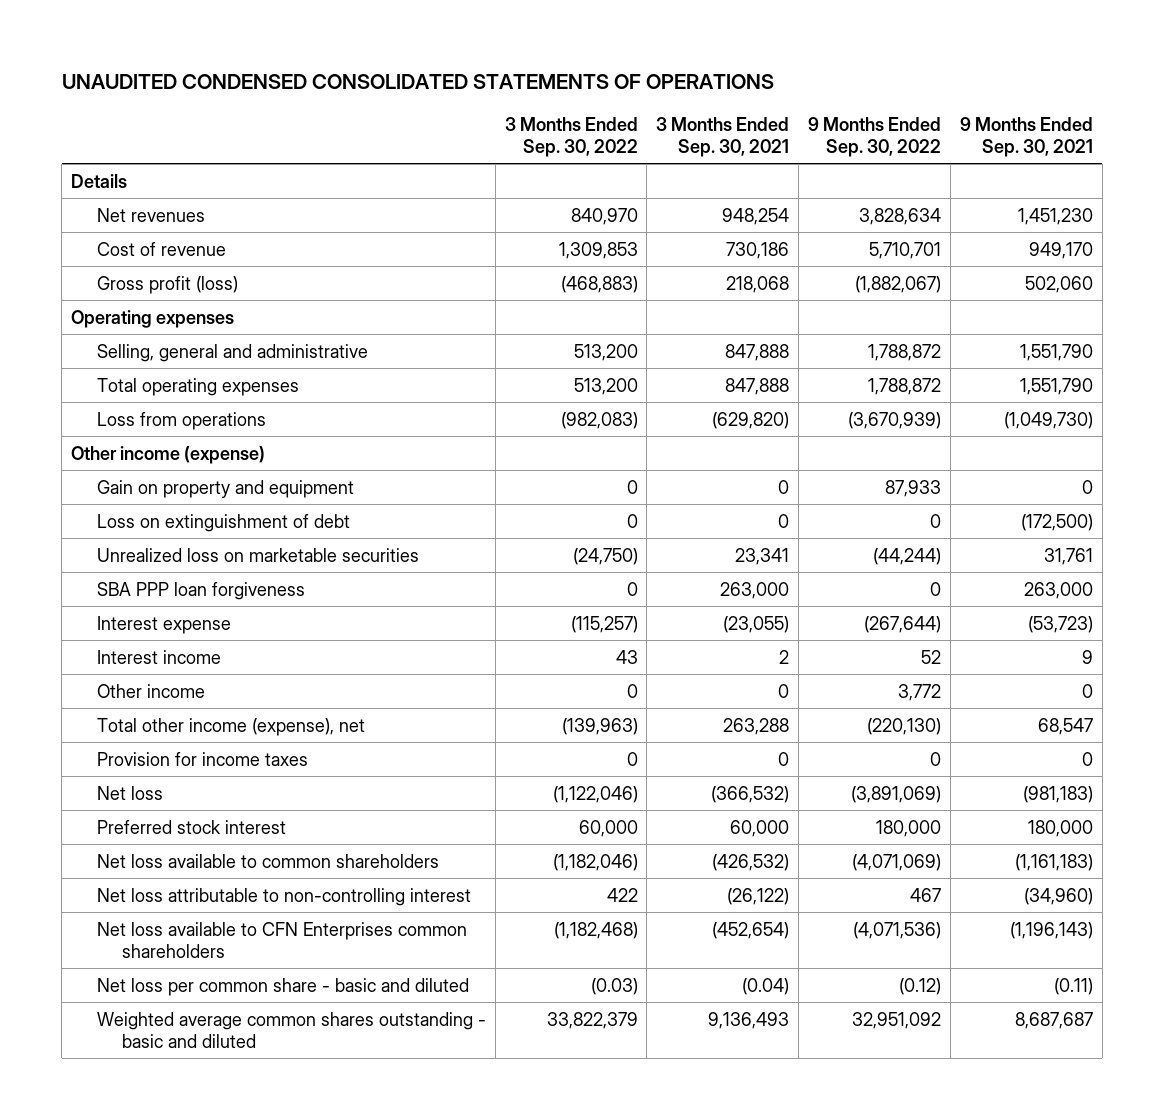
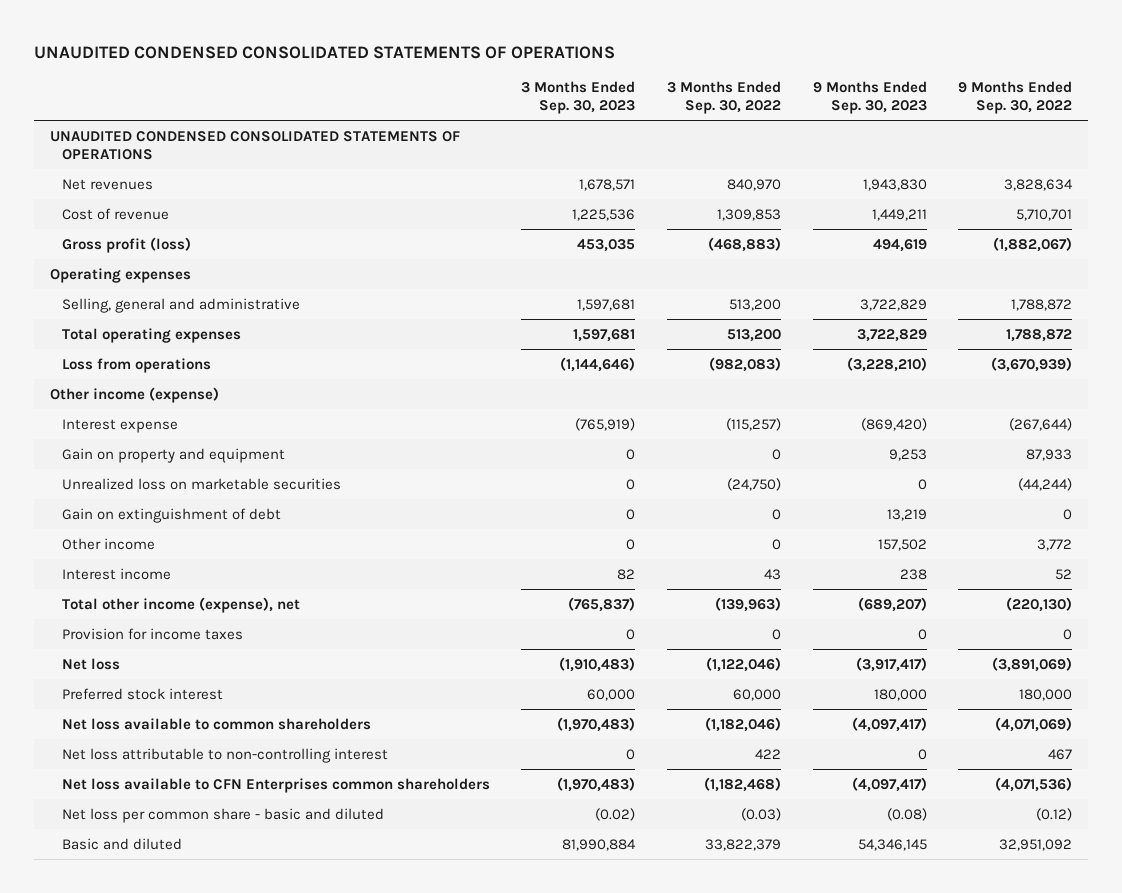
[656,116,790,157] 3 Months Ended Sep. 30, 2021 -> none
[959,116,1093,157] 9 Months Ended Sep. 30, 2021 -> none
none -> [521,81,636,115] 3 Months Ended Sep. 30, 2023
none -> [812,81,927,115] 9 Months Ended Sep. 30, 2023
[71,173,128,188] Details -> none
none -> [50,130,461,160] UNAUDITED CONDENSED CONSOLIDATED STATEMENTS OF OPERATIONS
[96,615,231,634] Interest expense -> [61,418,178,433] Interest expense
[96,513,350,532] Loss on extinguishment of debt -> none
[96,581,305,600] SBA PPP loan forgiveness -> none
none -> [61,507,281,523] Gain on extinguishment of debt
[96,649,221,664] Interest income -> [61,567,171,580] Interest income
[96,1011,486,1048] Weighted average common shares outstanding - basic and diluted -> [61,837,182,850] Basic and diluted

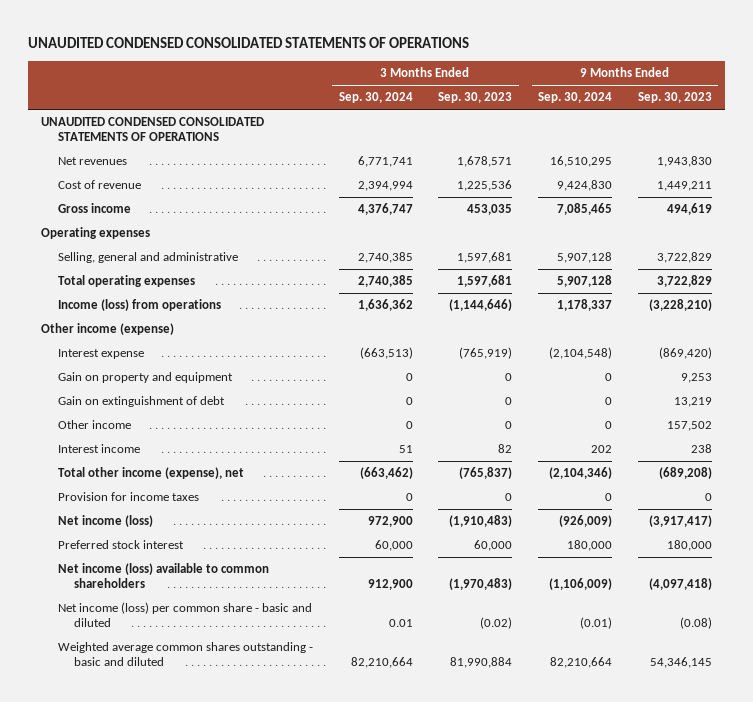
[667,81,782,115] 3 Months Ended Sep. 30, 2022 -> none
[958,81,1073,115] 9 Months Ended Sep. 30, 2022 -> none
none -> [338,92,413,104] Sep. 30, 2024
none -> [538,92,613,104] Sep. 30, 2024
[61,236,191,253] Gross profit (loss) -> [57,203,131,214] Gross income
[61,357,211,373] Loss from operations -> [57,299,221,312] Income (loss) from operations
[61,477,341,490] Unrealized loss on marketable securities -> none
[857,596,927,612] (689,207) -> [658,467,712,480] (689,208)
[61,657,120,670] Net loss -> [57,515,153,528] Net income (loss)
[61,747,388,763] Net loss attributable to non-controlling interest -> none
[61,777,490,793] Net loss available to CFN Enterprises common shareholders -> none
[61,717,371,730] Net loss available to common shareholders -> [57,563,269,589] Net income (loss) available to common shareholders
[851,716,927,732] (4,097,417) -> [648,578,712,591] (4,097,418)
[61,807,384,823] Net loss per common share - basic and diluted -> [57,602,312,628] Net income (loss) per common share - basic and diluted
[61,837,182,850] Basic and diluted -> [57,642,313,667] Weighted average common shares outstanding - basic and diluted

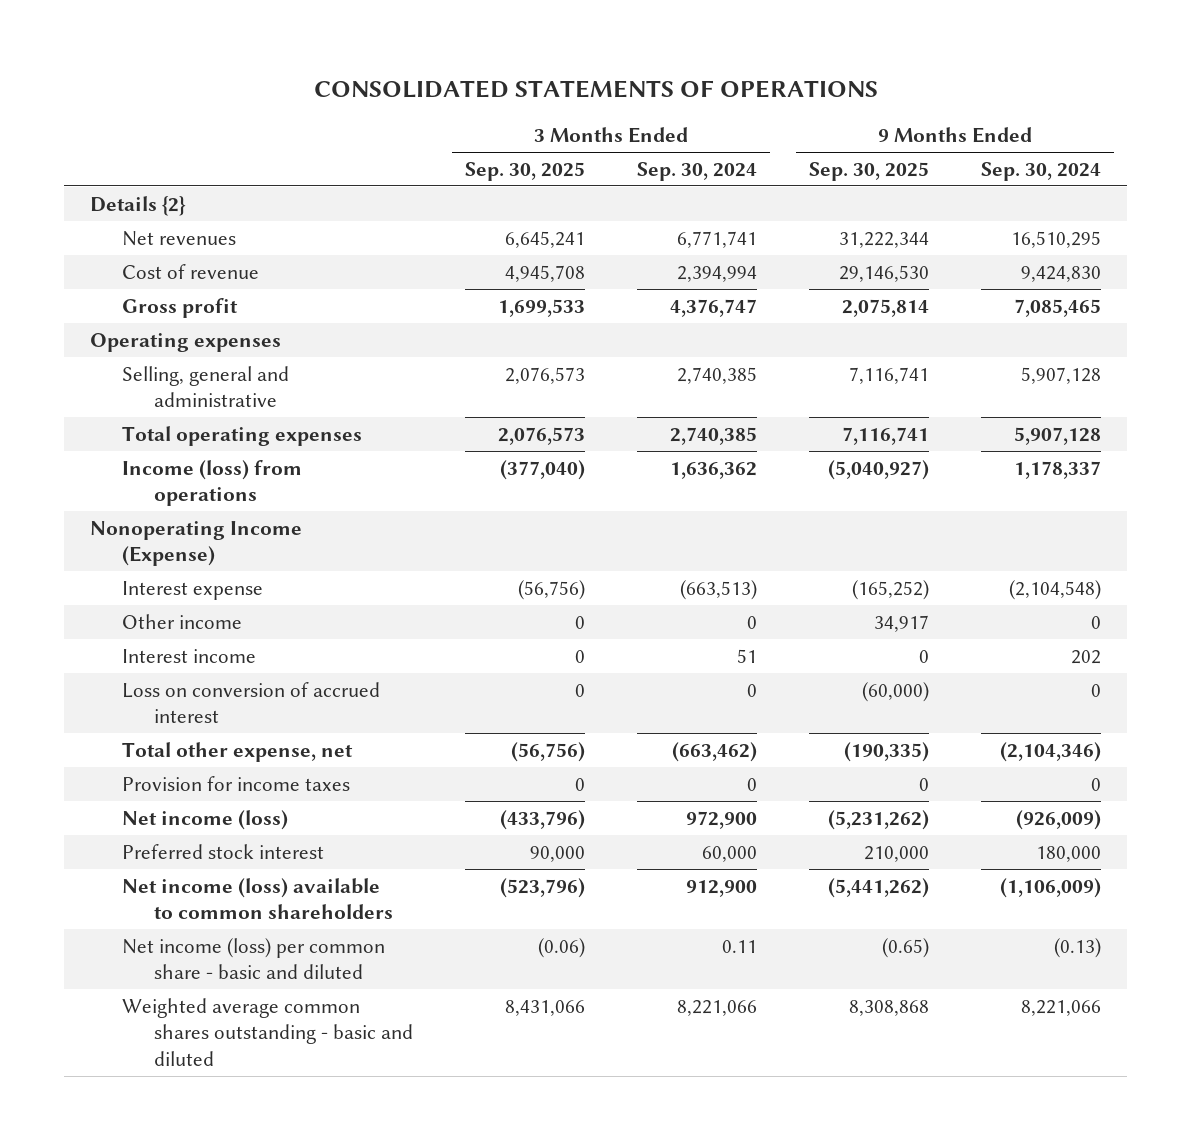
[28,37,470,49] UNAUDITED CONDENSED CONSOLIDATED STATEMENTS OF OPERATIONS -> [313,80,878,99] CONSOLIDATED STATEMENTS OF OPERATIONS
[438,92,513,104] Sep. 30, 2023 -> none
[637,92,712,104] Sep. 30, 2023 -> none
none -> [464,161,585,181] Sep. 30, 2025
none -> [808,161,929,181] Sep. 30, 2025
[40,117,264,142] UNAUDITED CONDENSED CONSOLIDATED STATEMENTS OF OPERATIONS -> [90,195,187,216] Details {2}
[57,203,131,214] Gross income -> [121,297,238,318] Gross profit
[40,323,174,336] Other income (expense) -> [90,520,303,567] Nonoperating Income (Expense)
[57,372,233,384] Gain on property and equipment -> none
[57,396,225,408] Gain on extinguishment of debt -> none
none -> [121,681,380,724] Loss on conversion of accrued interest
[57,467,244,480] Total other income (expense), net -> [121,741,353,762] Total other expense, net
[388,619,413,628] 0.01 -> [721,939,757,953] 0.11
[580,617,613,630] (0.01) -> [1054,937,1102,958] (0.13)
[350,657,413,669] 82,210,664 -> [676,999,757,1016] 8,221,066
[550,657,613,669] 82,210,664 -> [1021,999,1102,1016] 8,221,066

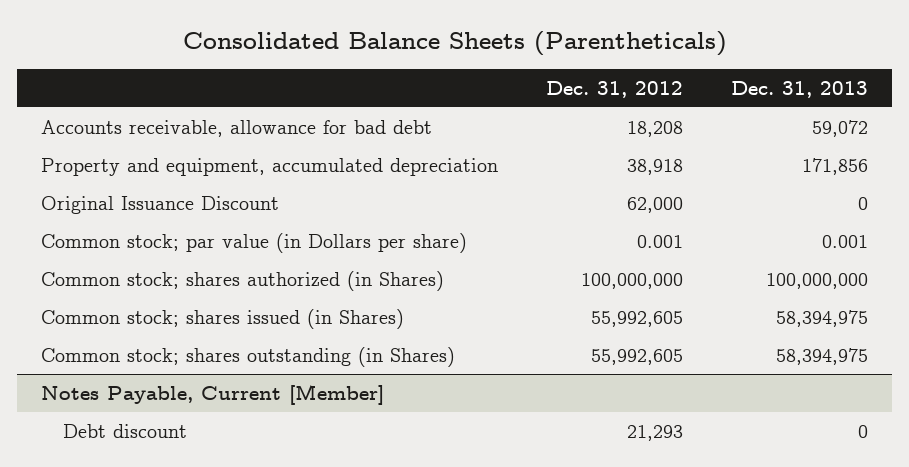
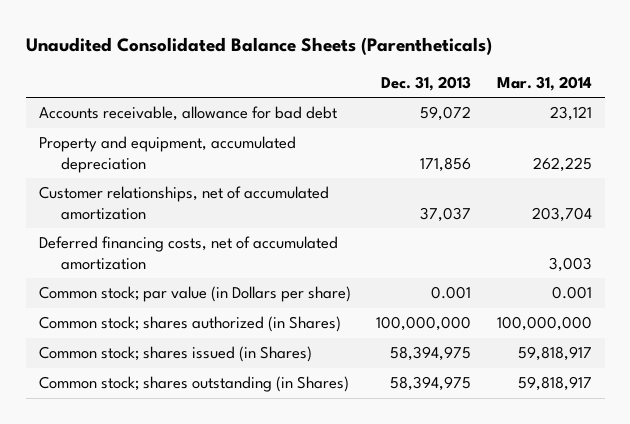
[182,30,727,56] Consolidated Balance Sheets (Parentheticals) -> [25,37,492,56] Unaudited Consolidated Balance Sheets (Parentheticals)
[546,80,684,98] Dec. 31, 2012 -> none
none -> [496,75,592,91] Mar. 31, 2014
[41,195,280,214] Original Issuance Discount -> none
none -> [38,186,329,220] Customer relationships, net of accumulated amortization
none -> [38,236,338,270] Deferred financing costs, net of accumulated amortization
[41,383,385,405] Notes Payable, Current [Member] -> none
[62,423,187,438] Debt discount -> none

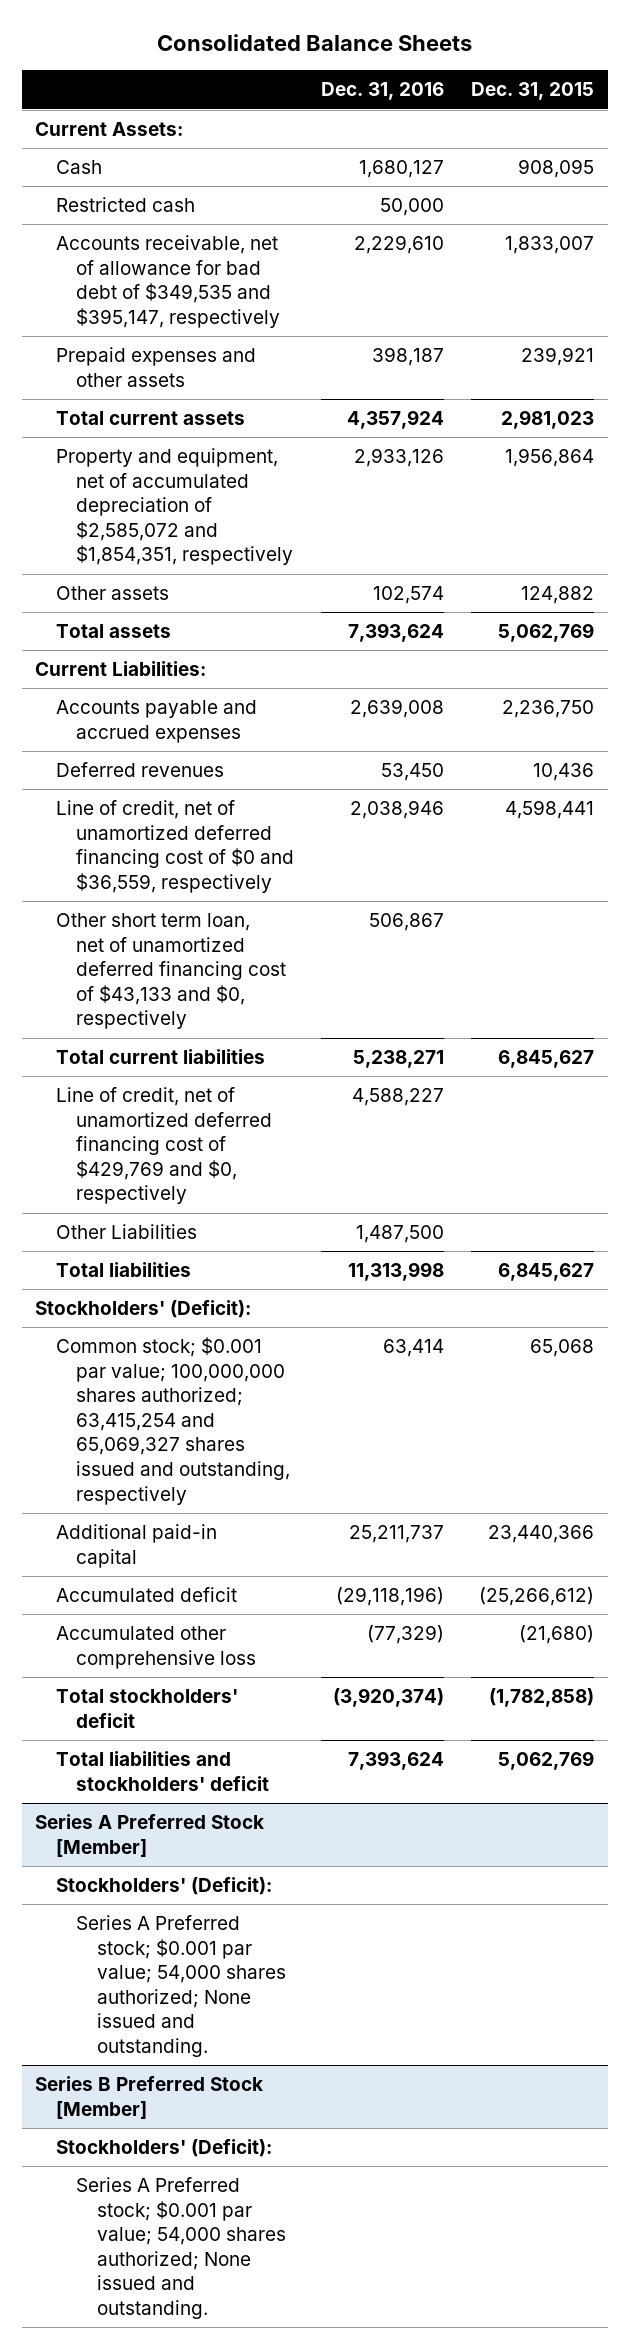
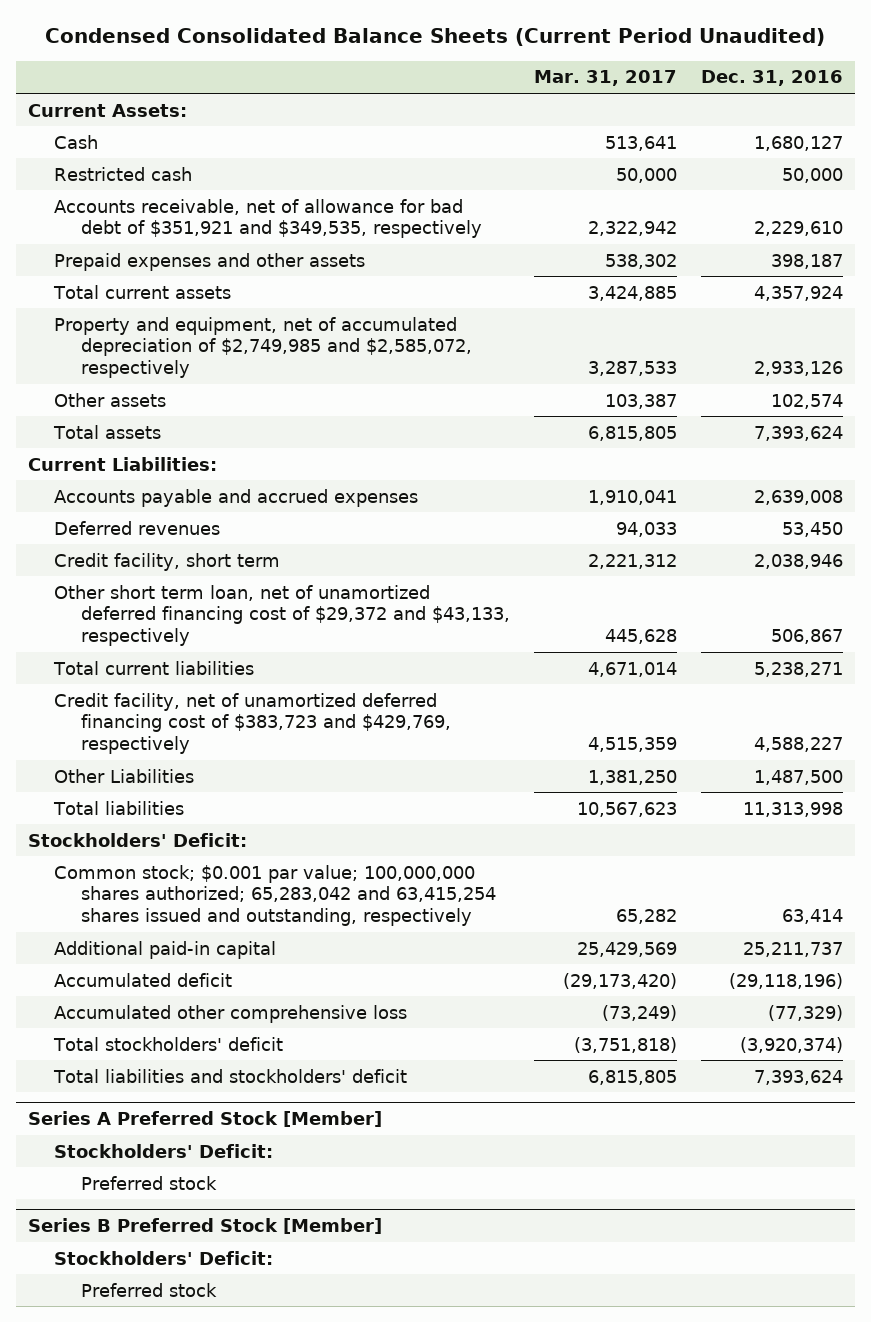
[156,34,472,52] Consolidated Balance Sheets -> [45,28,826,47] Condensed Consolidated Balance Sheets (Current Period Unaudited)
[471,82,595,101] Dec. 31, 2015 -> none
none -> [533,70,677,87] Mar. 31, 2017
[55,235,281,328] Accounts receivable, net of allowance for bad debt of $349,535 and $395,147, respectively -> [54,198,482,239] Accounts receivable, net of allowance for bad debt of $351,921 and $349,535, respectively
[55,448,294,566] Property and equipment, net of accumulated depreciation of $2,585,072 and $1,854,351, respectively -> [54,316,472,378] Property and equipment, net of accumulated depreciation of $2,749,985 and $2,585,072, respectively
[55,800,295,893] Line of credit, net of unamortized deferred financing cost of $0 and $36,559, respectively -> [54,552,281,571] Credit facility, short term
[55,913,287,1030] Other short term loan, net of unamortized deferred financing cost of $43,133 and $0, respectively -> [54,584,510,646] Other short term loan, net of unamortized deferred financing cost of $29,372 and $43,133, respectively
[55,1087,273,1205] Line of credit, net of unamortized deferred financing cost of $429,769 and $0, respectively -> [54,692,451,754] Credit facility, net of unamortized deferred financing cost of $383,723 and $429,769, respectively
[35,1300,252,1319] Stockholders' (Deficit): -> [27,832,247,847] Stockholders' Deficit:
[55,1337,291,1505] Common stock; $0.001 par value; 100,000,000 shares authorized; 63,415,254 and 65,069,327 shares issued and outstanding, respectively -> [54,864,496,926] Common stock; $0.001 par value; 100,000,000 shares authorized; 65,283,042 and 63,415,254 shares issued and outstanding, respectively
[55,1877,272,1896] Stockholders' (Deficit): -> [54,1143,274,1158] Stockholders' Deficit:
[76,1915,286,2057] Series A Preferred stock; $0.001 par value; 54,000 shares authorized; None issued and outstanding. -> [80,1175,217,1190] Preferred stock
[55,2139,272,2158] Stockholders' (Deficit): -> [54,1250,274,1265] Stockholders' Deficit:
[76,2177,286,2319] Series A Preferred stock; $0.001 par value; 54,000 shares authorized; None issued and outstanding. -> [80,1282,217,1297] Preferred stock

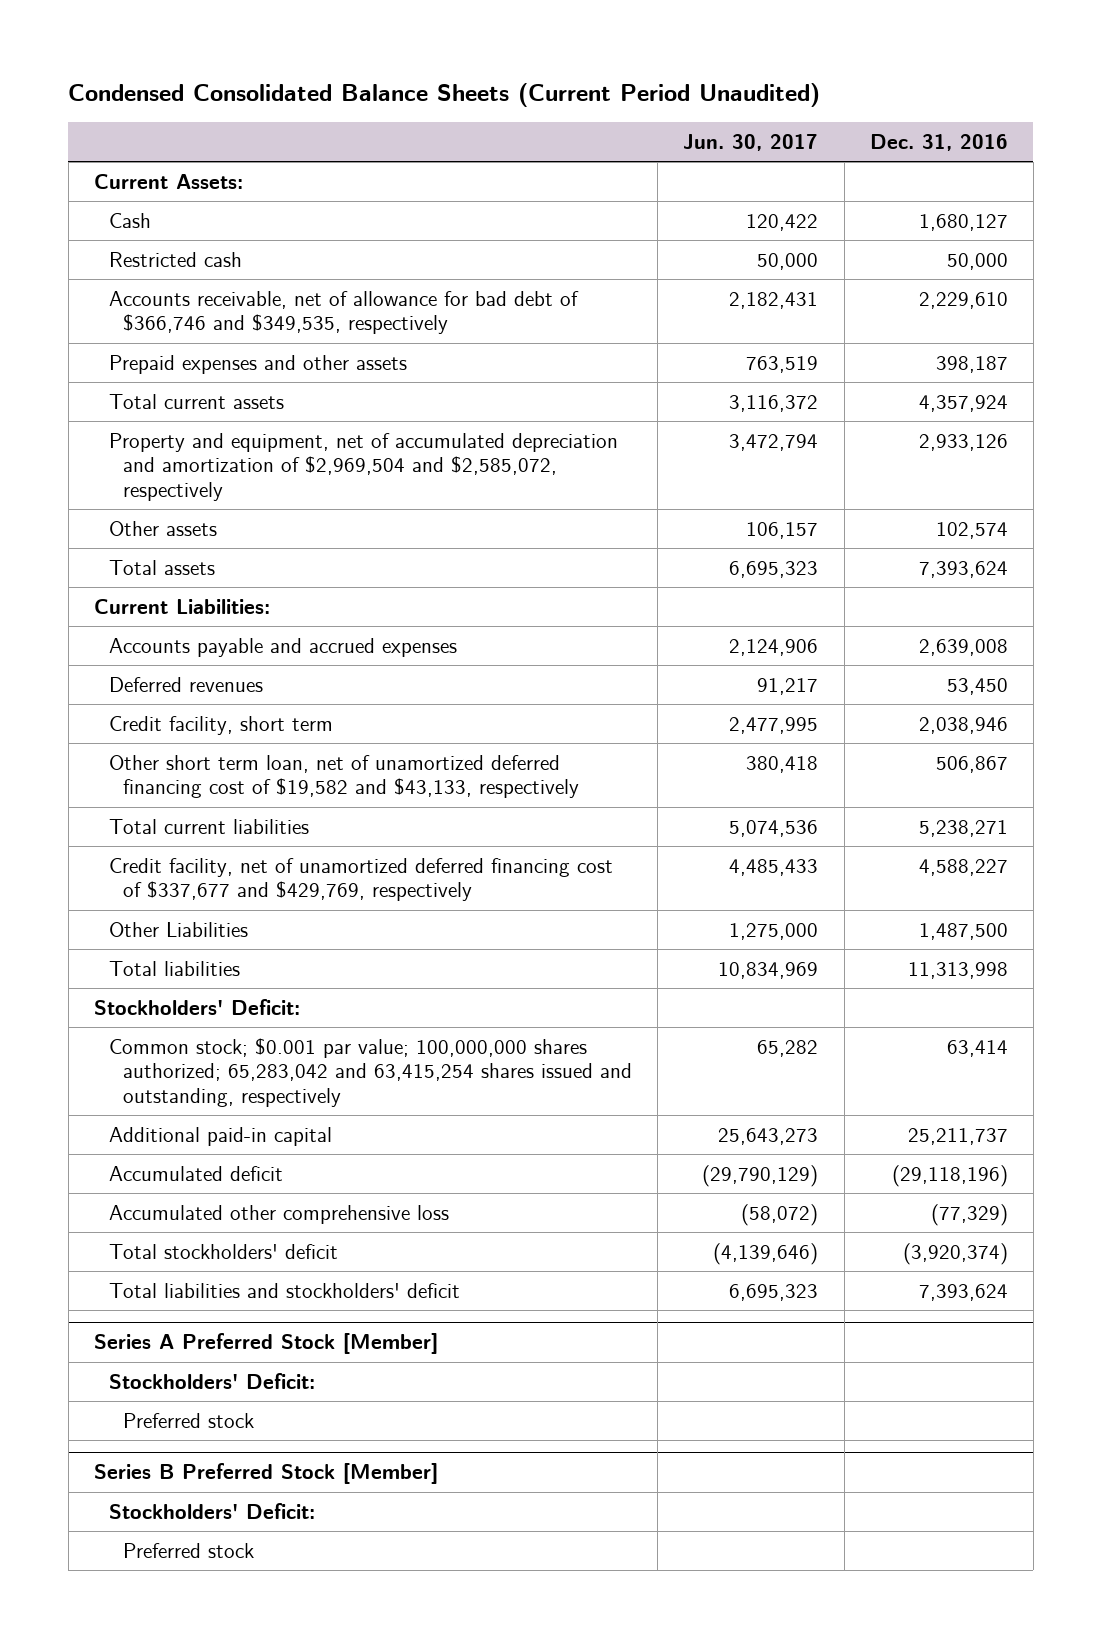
[533,70,677,87] Mar. 31, 2017 -> none
none -> [683,133,819,151] Jun. 30, 2017
[54,198,482,239] Accounts receivable, net of allowance for bad debt of $351,921 and $349,535, respectively -> [108,291,579,335] Accounts receivable, net of allowance for bad debt of $366,746 and $349,535, respectively
[54,316,472,378] Property and equipment, net of accumulated depreciation of $2,749,985 and $2,585,072, respectively -> [108,433,618,501] Property and equipment, net of accumulated depreciation and amortization of $2,969,504 and $2,585,072, respectively
[54,584,510,646] Other short term loan, net of unamortized deferred financing cost of $29,372 and $43,133, respectively -> [108,755,580,799] Other short term loan, net of unamortized deferred financing cost of $19,582 and $43,133, respectively
[54,692,451,754] Credit facility, net of unamortized deferred financing cost of $383,723 and $429,769, respectively -> [108,858,613,902] Credit facility, net of unamortized deferred financing cost of $337,677 and $429,769, respectively

